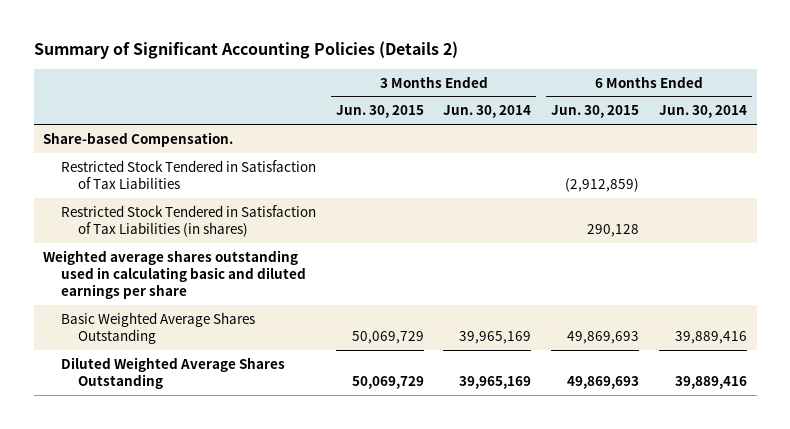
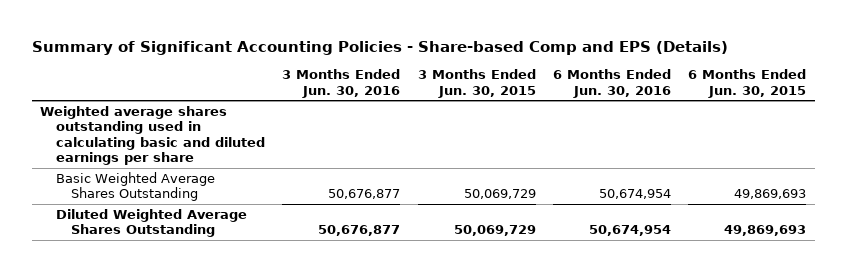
[33,40,458,59] Summary of Significant Accounting Policies (Details 2) -> [31,40,728,55] Summary of Significant Accounting Policies - Share-based Comp and EPS (Details)
[443,105,532,119] Jun. 30, 2014 -> none
[658,105,747,119] Jun. 30, 2014 -> none
none -> [282,69,401,98] 3 Months Ended Jun. 30, 2016
none -> [553,69,672,98] 6 Months Ended Jun. 30, 2016
[43,131,234,147] Share-based Compensation. -> none
[60,159,316,189] Restricted Stock Tendered in Satisfaction of Tax Liabilities -> none
[60,204,316,237] Restricted Stock Tendered in Satisfaction of Tax Liabilities (in shares) -> none

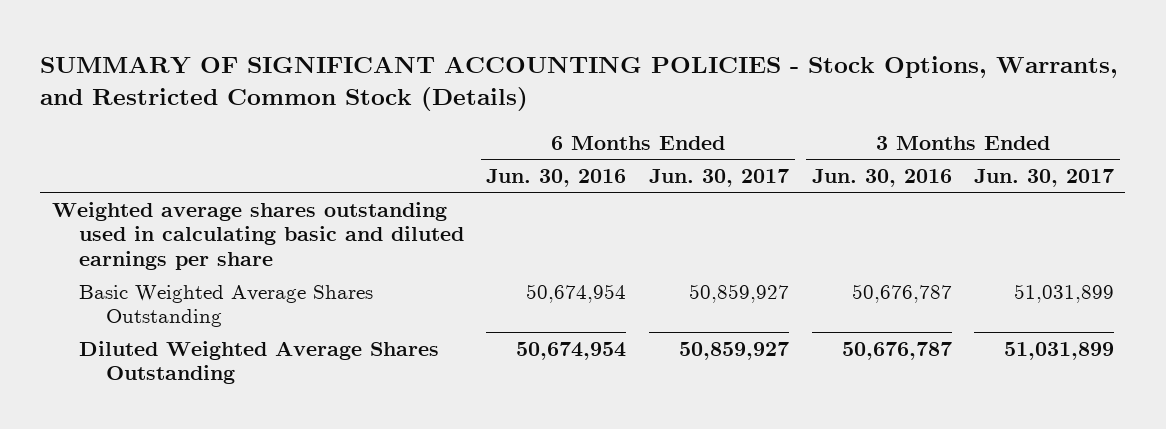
[31,40,728,55] Summary of Significant Accounting Policies - Share-based Comp and EPS (Details) -> [40,55,1119,112] SUMMARY OF SIGNIFICANT ACCOUNTING POLICIES - Stock Options, Warrants, and Restricted Common Stock (Details)
[417,69,536,98] 3 Months Ended Jun. 30, 2015 -> none
[688,69,807,98] 6 Months Ended Jun. 30, 2015 -> none
none -> [648,168,789,187] Jun. 30, 2017
none -> [974,168,1115,187] Jun. 30, 2017
[328,189,401,200] 50,676,877 -> [851,283,952,303] 50,676,787
[318,225,401,237] 50,676,877 -> [841,341,952,360] 50,676,787

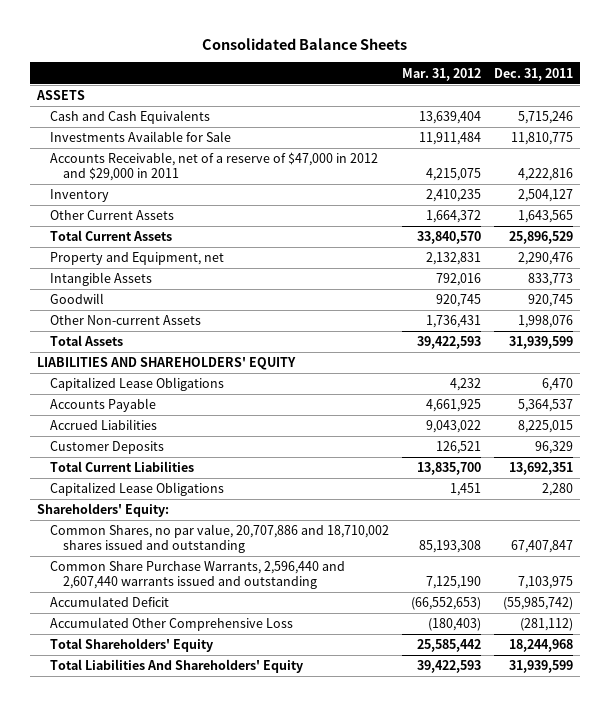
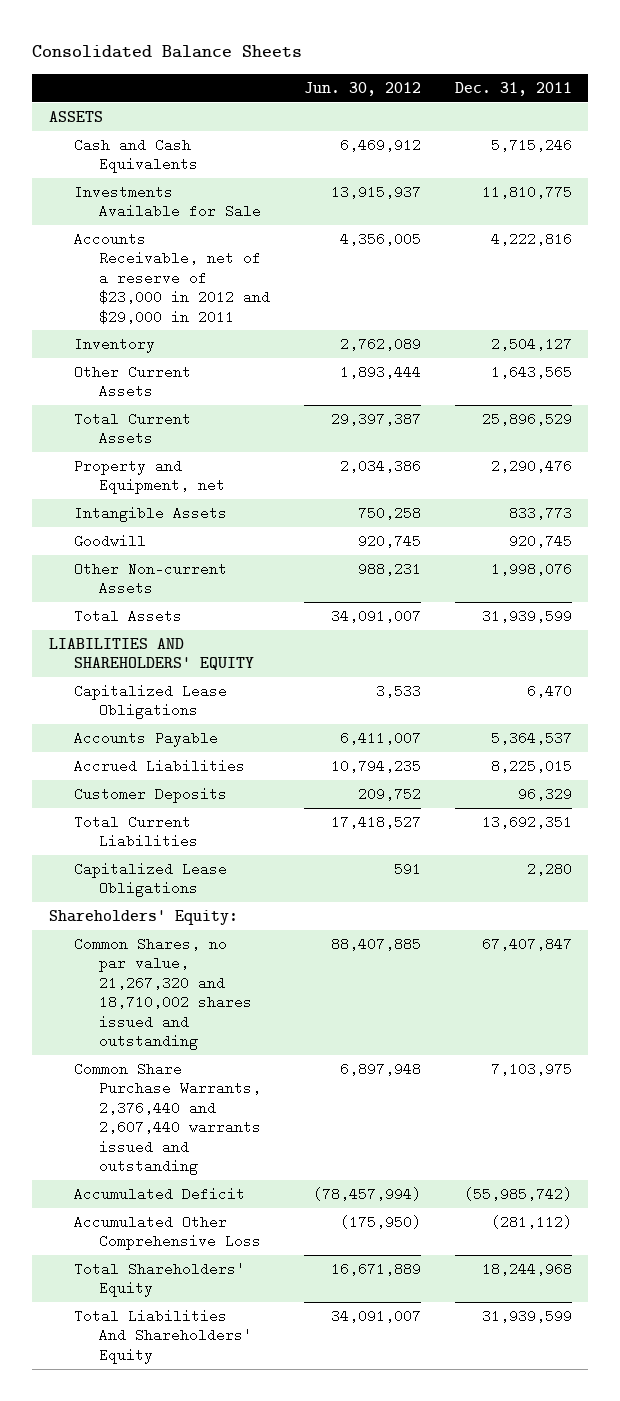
[402,67,482,81] Mar. 31, 2012 -> none
none -> [303,81,421,96] Jun. 30, 2012
[49,152,378,182] Accounts Receivable, net of a reserve of $47,000 in 2012 and $29,000 in 2011 -> [73,231,271,324] Accounts Receivable, net of a reserve of $23,000 in 2012 and $29,000 in 2011
[49,524,389,554] Common Shares, no par value, 20,707,886 and 18,710,002 shares issued and outstanding -> [73,936,253,1050] Common Shares, no par value, 21,267,320 and 18,710,002 shares issued and outstanding
[49,561,345,590] Common Share Purchase Warrants, 2,596,440 and 2,607,440 warrants issued and outstanding -> [73,1061,262,1175] Common Share Purchase Warrants, 2,376,440 and 2,607,440 warrants issued and outstanding

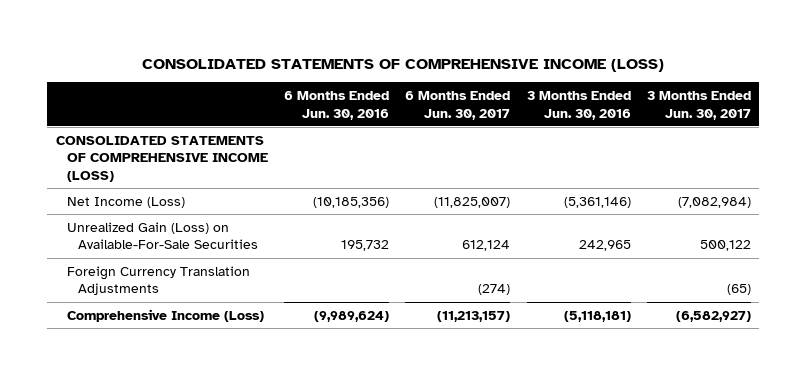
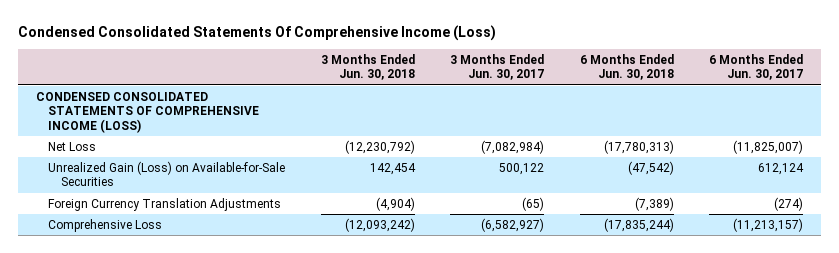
[142,58,665,72] CONSOLIDATED STATEMENTS OF COMPREHENSIVE INCOME (LOSS) -> [17,24,496,41] Condensed Consolidated Statements Of Comprehensive Income (Loss)
[284,90,390,120] 6 Months Ended Jun. 30, 2016 -> none
[526,90,631,120] 3 Months Ended Jun. 30, 2016 -> none
none -> [320,53,415,81] 3 Months Ended Jun. 30, 2018
none -> [579,53,674,81] 6 Months Ended Jun. 30, 2018
[55,135,268,182] CONSOLIDATED STATEMENTS OF COMPREHENSIVE INCOME (LOSS) -> [35,91,260,133] CONDENSED CONSOLIDATED STATEMENTS OF COMPREHENSIVE INCOME (LOSS)
[66,196,185,208] Net Income (Loss) -> [48,141,97,151] Net Loss
[66,221,258,250] Unrealized Gain (Loss) on Available-For-Sale Securities -> [48,160,286,187] Unrealized Gain (Loss) on Available-for-Sale Securities
[66,308,264,322] Comprehensive Income (Loss) -> [48,218,163,232] Comprehensive Loss

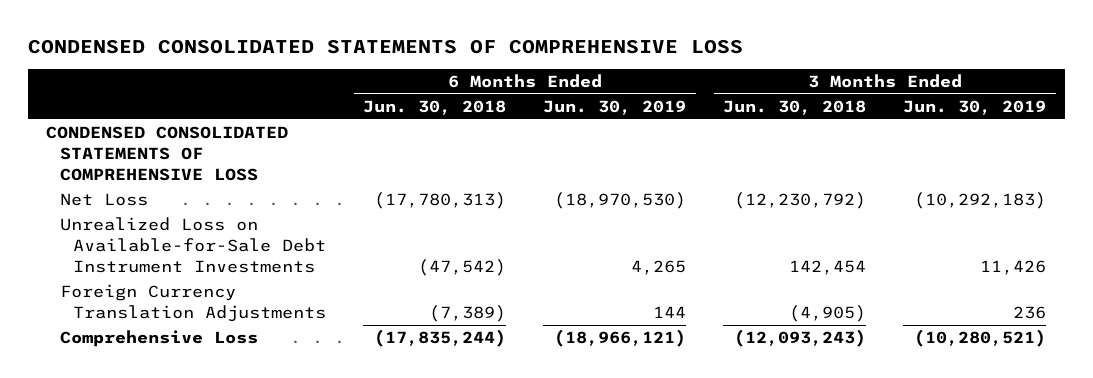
[17,24,496,41] Condensed Consolidated Statements Of Comprehensive Income (Loss) -> [27,38,743,54] CONDENSED CONSOLIDATED STATEMENTS OF COMPREHENSIVE LOSS
[450,53,545,81] 3 Months Ended Jun. 30, 2017 -> none
[709,53,804,81] 6 Months Ended Jun. 30, 2017 -> none
none -> [543,99,687,115] Jun. 30, 2019
none -> [903,99,1047,115] Jun. 30, 2019
[35,91,260,133] CONDENSED CONSOLIDATED STATEMENTS OF COMPREHENSIVE INCOME (LOSS) -> [46,126,289,181] CONDENSED CONSOLIDATED STATEMENTS OF COMPREHENSIVE LOSS
[48,160,286,187] Unrealized Gain (Loss) on Available-for-Sale Securities -> [59,217,327,273] Unrealized Loss on Available-for-Sale Debt Instrument Investments
[375,196,415,211] (4,904) -> [789,304,867,322] (4,905)
[344,217,415,232] (12,093,242) -> [734,329,867,348] (12,093,243)

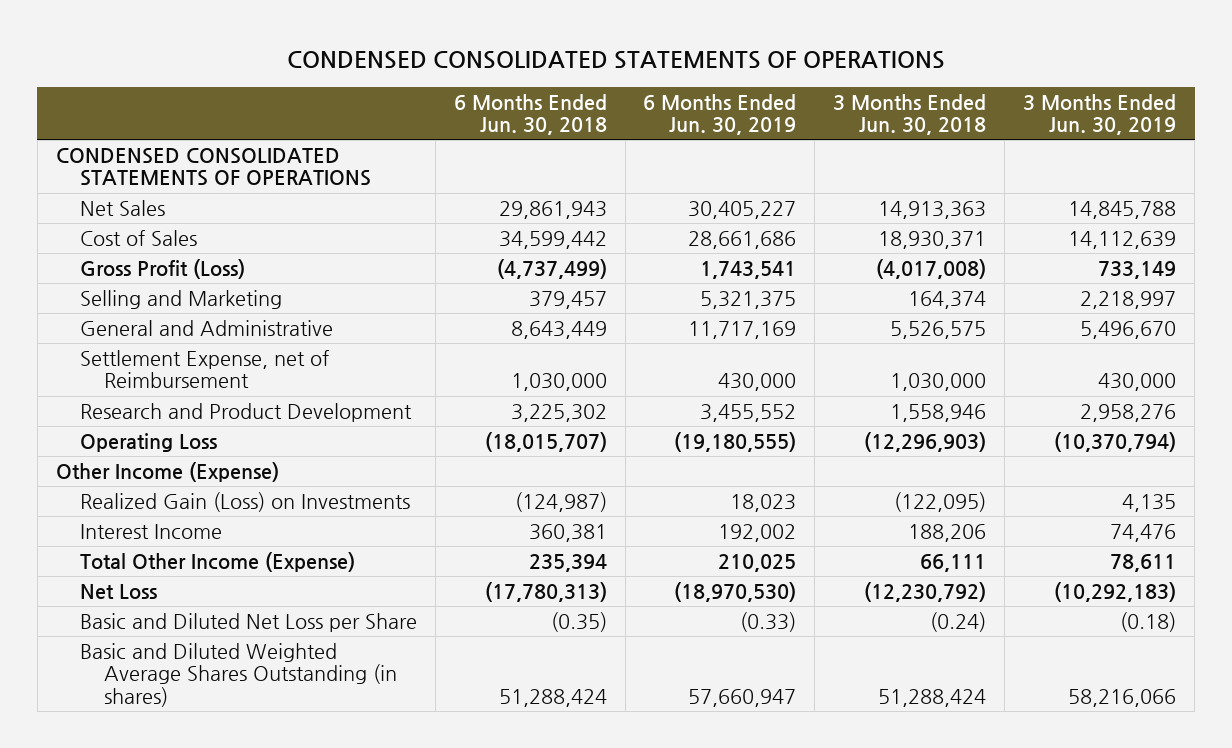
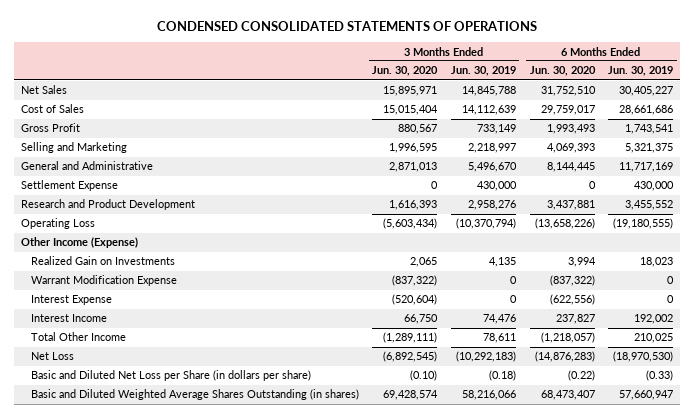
[453,93,607,136] 6 Months Ended Jun. 30, 2018 -> none
[833,93,987,136] 3 Months Ended Jun. 30, 2018 -> none
none -> [372,66,439,77] Jun. 30, 2020
none -> [529,66,596,77] Jun. 30, 2020
[55,147,371,187] CONDENSED CONSOLIDATED STATEMENTS OF OPERATIONS -> none
[79,258,245,279] Gross Profit (Loss) -> [20,123,80,133] Gross Profit
[79,349,329,389] Settlement Expense, net of Reimbursement -> [20,180,118,192] Settlement Expense
[79,491,410,512] Realized Gain (Loss) on Investments -> [30,256,175,266] Realized Gain on Investments
none -> [30,275,177,287] Warrant Modification Expense
none -> [30,295,112,306] Interest Expense
[79,551,355,572] Total Other Income (Expense) -> [30,332,126,342] Total Other Income
[79,612,417,632] Basic and Diluted Net Loss per Share -> [30,370,311,382] Basic and Diluted Net Loss per Share (in dollars per share)

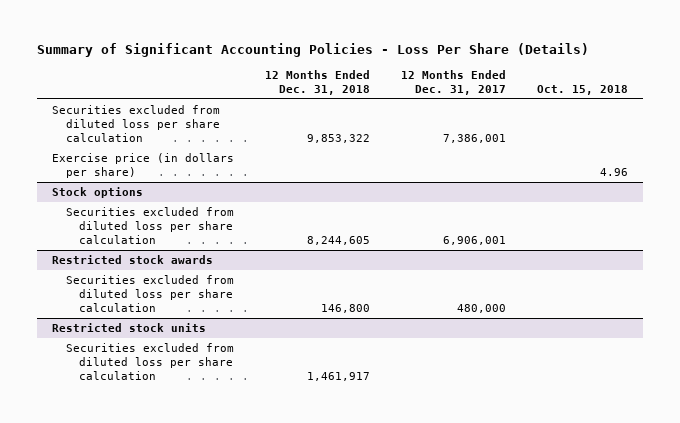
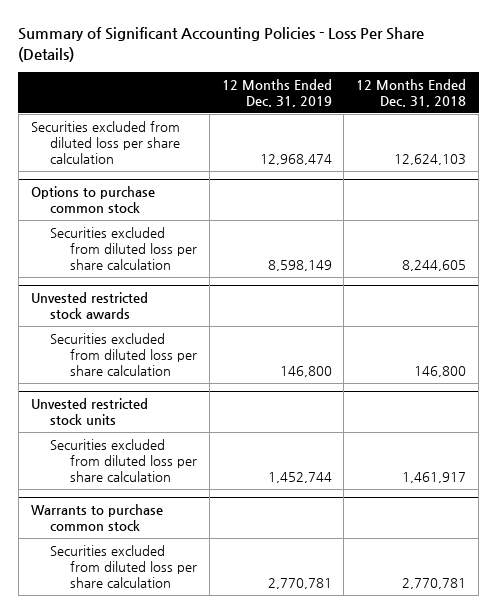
[400,69,506,95] 12 Months Ended Dec. 31, 2017 -> none
[536,84,628,95] Oct. 15, 2018 -> none
none -> [221,78,332,107] 12 Months Ended Dec. 31, 2019
[51,153,234,178] Exercise price (in dollars per share) -> none
[306,133,370,143] 9,853,322 -> [394,154,467,166] 12,624,103
[51,187,143,199] Stock options -> [30,186,155,214] Options to purchase common stock
[51,255,213,265] Restricted stock awards -> [30,292,148,320] Unvested restricted stock awards
[51,323,206,333] Restricted stock units -> [30,398,148,426] Unvested restricted stock units
none -> [30,504,163,532] Warrants to purchase common stock
none -> [50,545,197,589] Securities excluded from diluted loss per share calculation

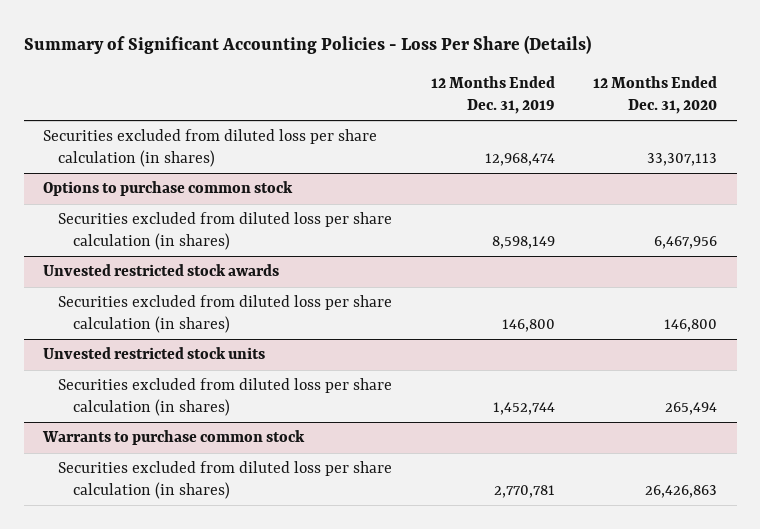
[356,78,467,107] 12 Months Ended Dec. 31, 2018 -> none
none -> [593,76,718,114] 12 Months Ended Dec. 31, 2020
[30,121,181,165] Securities excluded from diluted loss per share calculation -> [42,129,377,167] Securities excluded from diluted loss per share calculation (in shares)
[50,227,197,271] Securities excluded from diluted loss per share calculation -> [57,212,392,250] Securities excluded from diluted loss per share calculation (in shares)
[50,333,197,377] Securities excluded from diluted loss per share calculation -> [57,295,392,333] Securities excluded from diluted loss per share calculation (in shares)
[50,439,197,483] Securities excluded from diluted loss per share calculation -> [57,378,392,416] Securities excluded from diluted loss per share calculation (in shares)
[50,545,197,589] Securities excluded from diluted loss per share calculation -> [57,461,392,499] Securities excluded from diluted loss per share calculation (in shares)

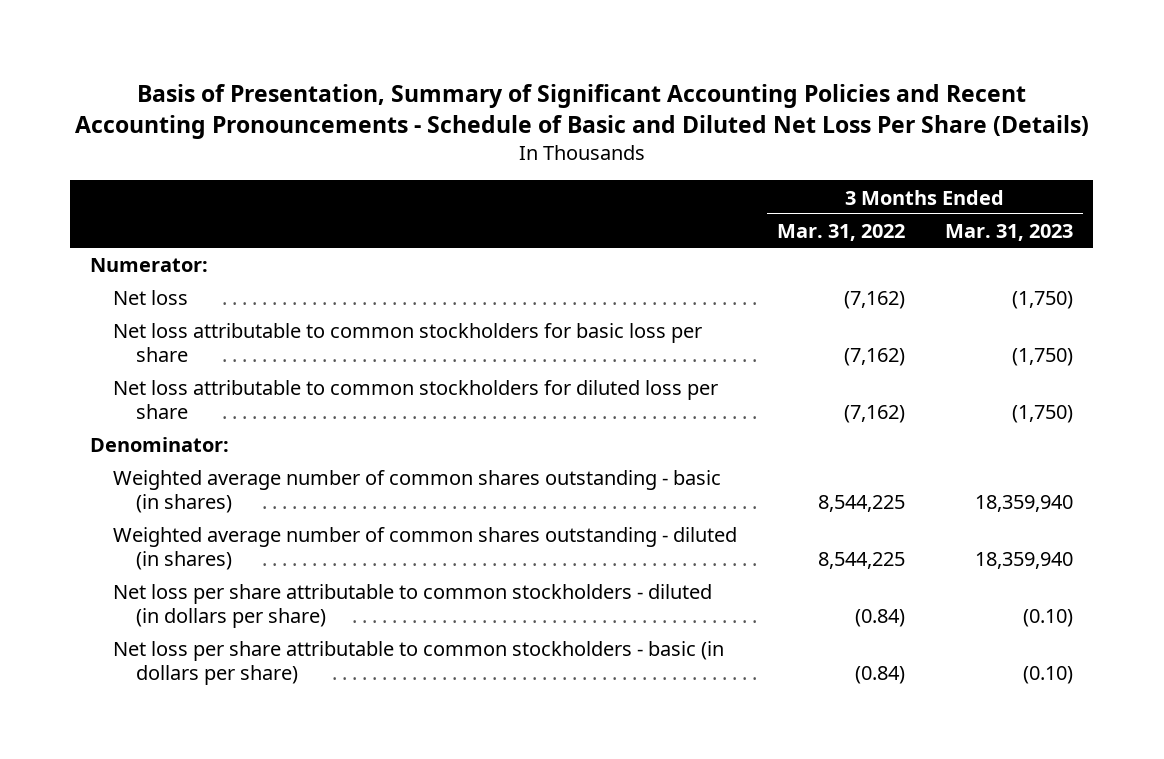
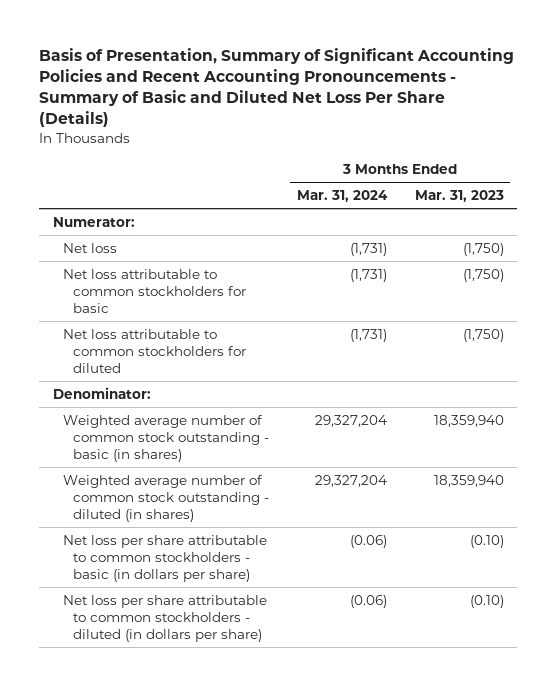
[74,83,1089,140] Basis of Presentation, Summary of Significant Accounting Policies and Recent Accounting Pronouncements - Schedule of Basic and Diluted Net Loss Per Share (Details) -> [39,47,515,128] Basis of Presentation, Summary of Significant Accounting Policies and Recent Accounting Pronouncements - Summary of Basic and Diluted Net Loss Per Share (Details)
[777,224,906,242] Mar. 31, 2022 -> none
none -> [296,190,388,203] Mar. 31, 2024
[113,323,703,362] Net loss attributable to common stockholders for basic loss per share -> [63,268,247,314] Net loss attributable to common stockholders for basic
[113,380,719,419] Net loss attributable to common stockholders for diluted loss per share -> [63,328,247,374] Net loss attributable to common stockholders for diluted
[113,470,722,513] Weighted average number of common shares outstanding - basic (in shares) -> [63,414,270,463] Weighted average number of common stock outstanding - basic (in shares)
[113,527,738,570] Weighted average number of common shares outstanding - diluted (in shares) -> [63,474,270,523] Weighted average number of common stock outstanding - diluted (in shares)
[113,584,713,628] Net loss per share attributable to common stockholders - diluted (in dollars per share) -> [63,594,268,643] Net loss per share attributable to common stockholders - diluted (in dollars per share)

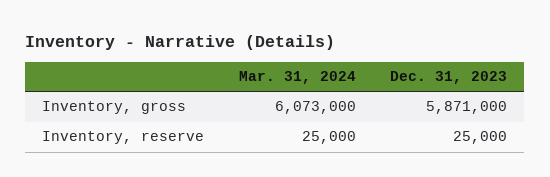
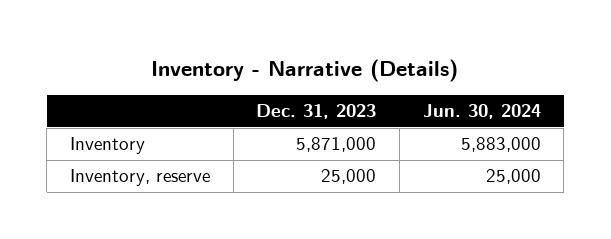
[238,71,356,85] Mar. 31, 2024 -> none
none -> [422,104,541,120] Jun. 30, 2024
[42,101,187,115] Inventory, gross -> [69,137,145,155] Inventory

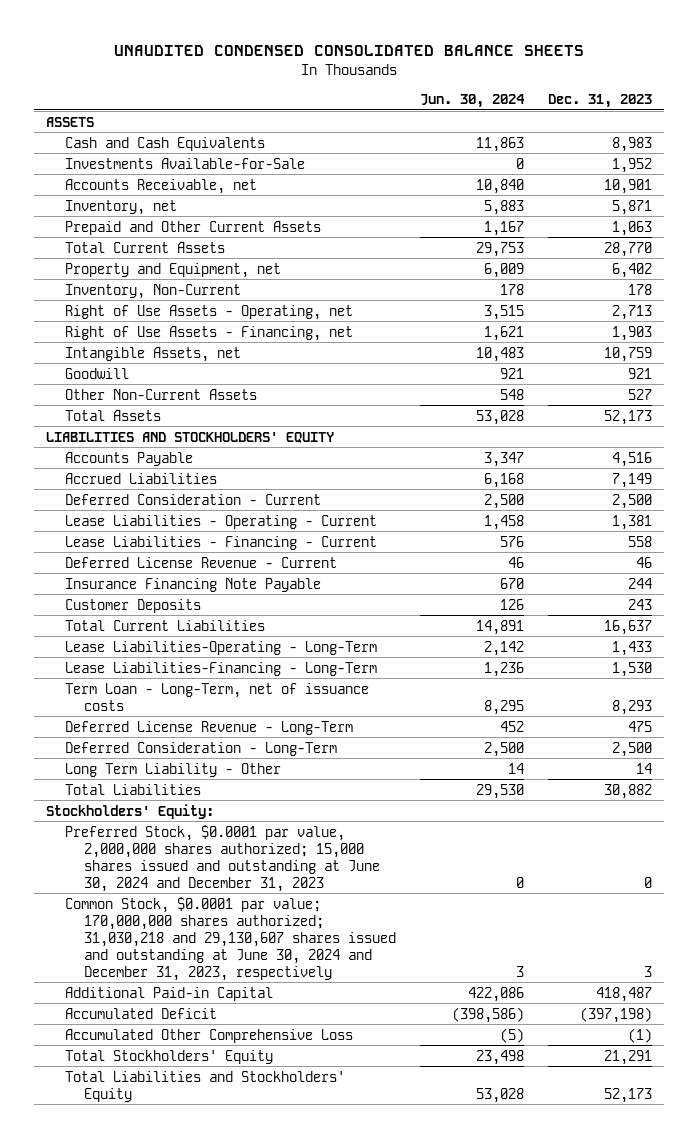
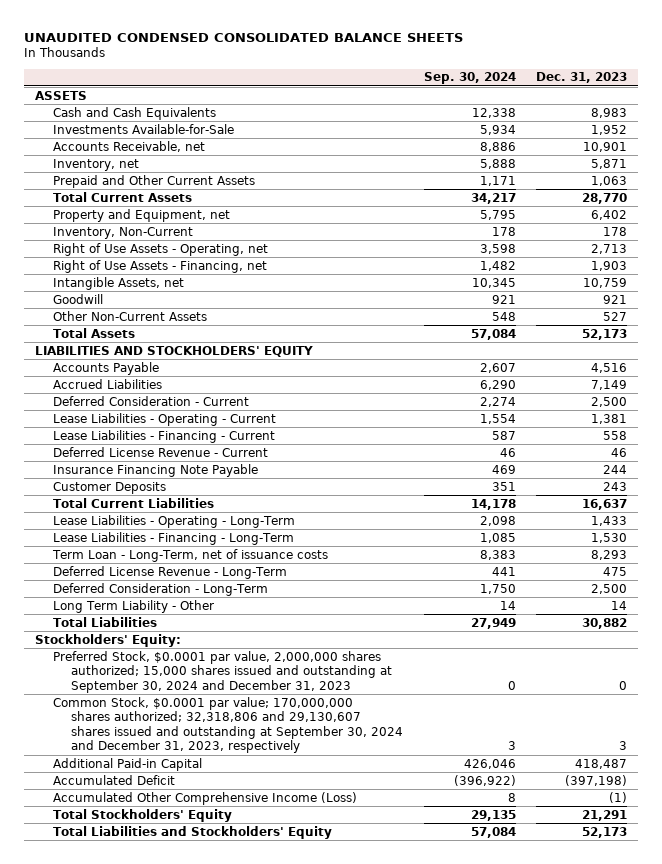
[420,94,526,109] Jun. 30, 2024 -> none
none -> [423,72,516,85] Sep. 30, 2024
[64,640,377,655] Lease Liabilities-Operating - Long-Term -> [52,514,295,528] Lease Liabilities - Operating - Long-Term
[64,661,377,676] Lease Liabilities-Financing - Long-Term -> [52,531,294,545] Lease Liabilities - Financing - Long-Term
[64,824,380,892] Preferred Stock, $0.0001 par value, 2,000,000 shares authorized; 15,000 shares issued and outstanding at June 30, 2024 and December 31, 2023 -> [52,650,392,693] Preferred Stock, $0.0001 par value, 2,000,000 shares authorized; 15,000 shares issued and outstanding at September 30, 2024 and December 31, 2023
[64,896,396,981] Common Stock, $0.0001 par value; 170,000,000 shares authorized; 31,030,218 and 29,130,607 shares issued and outstanding at June 30, 2024 and December 31, 2023, respectively -> [52,696,403,754] Common Stock, $0.0001 par value; 170,000,000 shares authorized; 32,318,806 and 29,130,607 shares issued and outstanding at September 30, 2024 and December 31, 2023, respectively
[64,1028,353,1043] Accumulated Other Comprehensive Loss -> [52,791,357,805] Accumulated Other Comprehensive Income (Loss)

